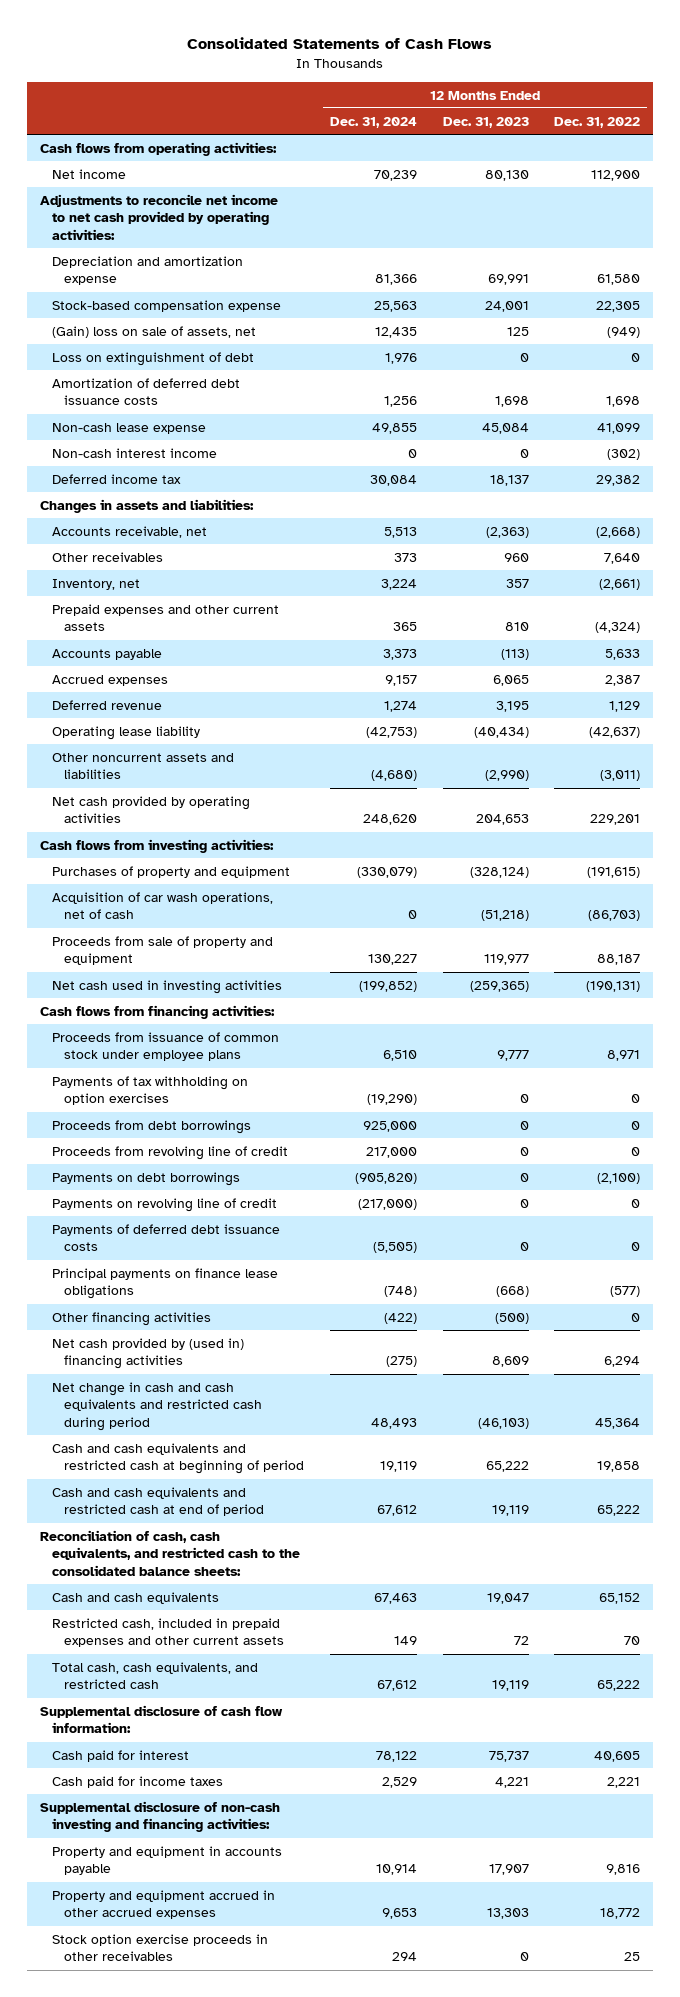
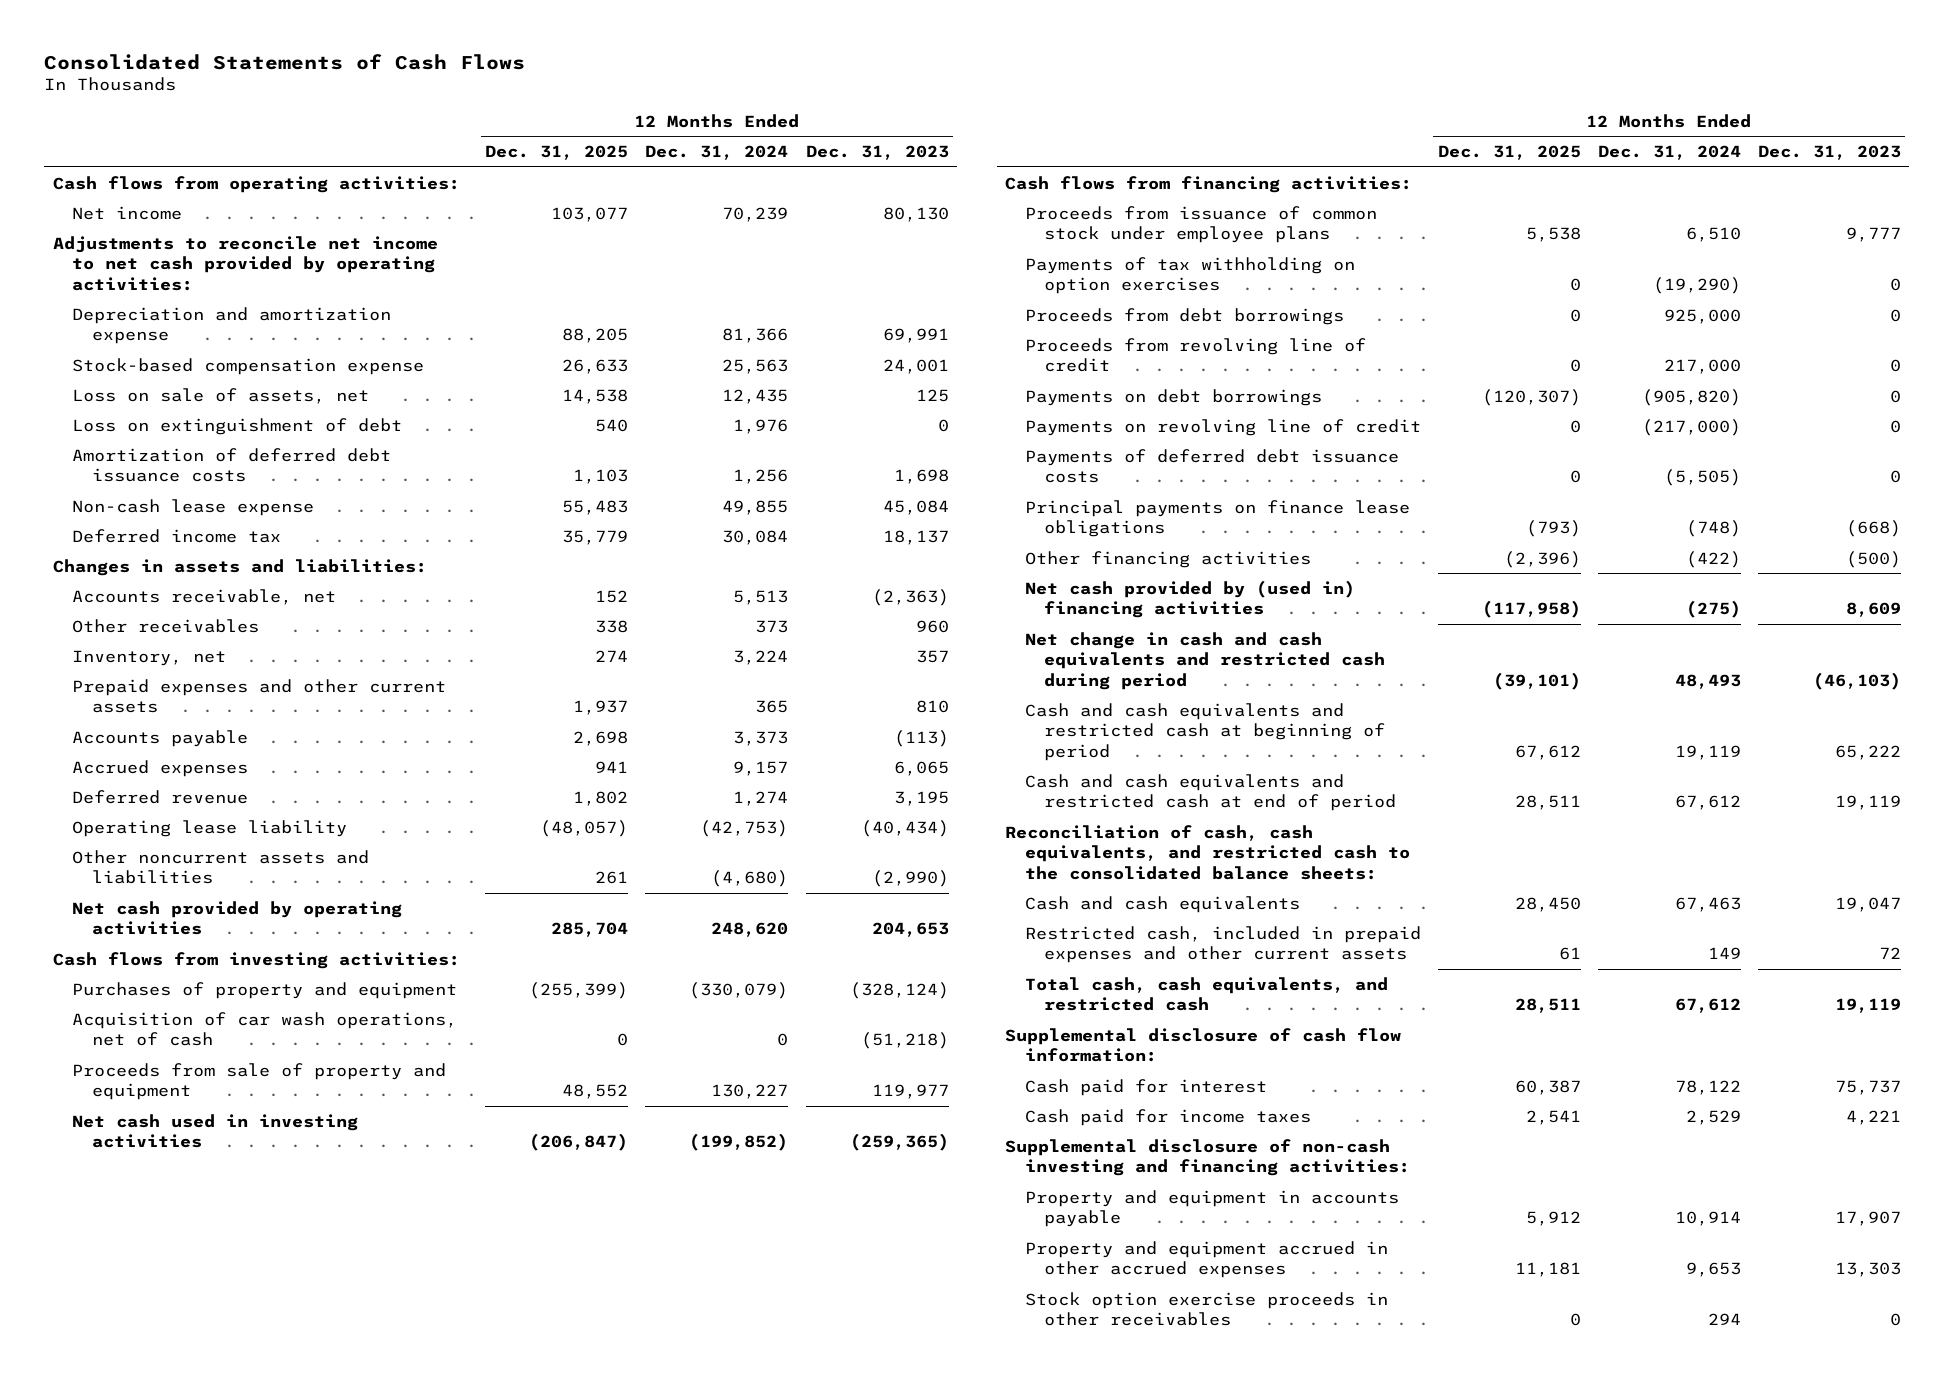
[554,116,641,128] Dec. 31, 2022 -> none
none -> [485,145,629,161] Dec. 31, 2025
[51,325,256,338] (Gain) loss on sale of assets, net -> [72,387,370,404] Loss on sale of assets, net
[51,447,217,458] Non-cash interest income -> none

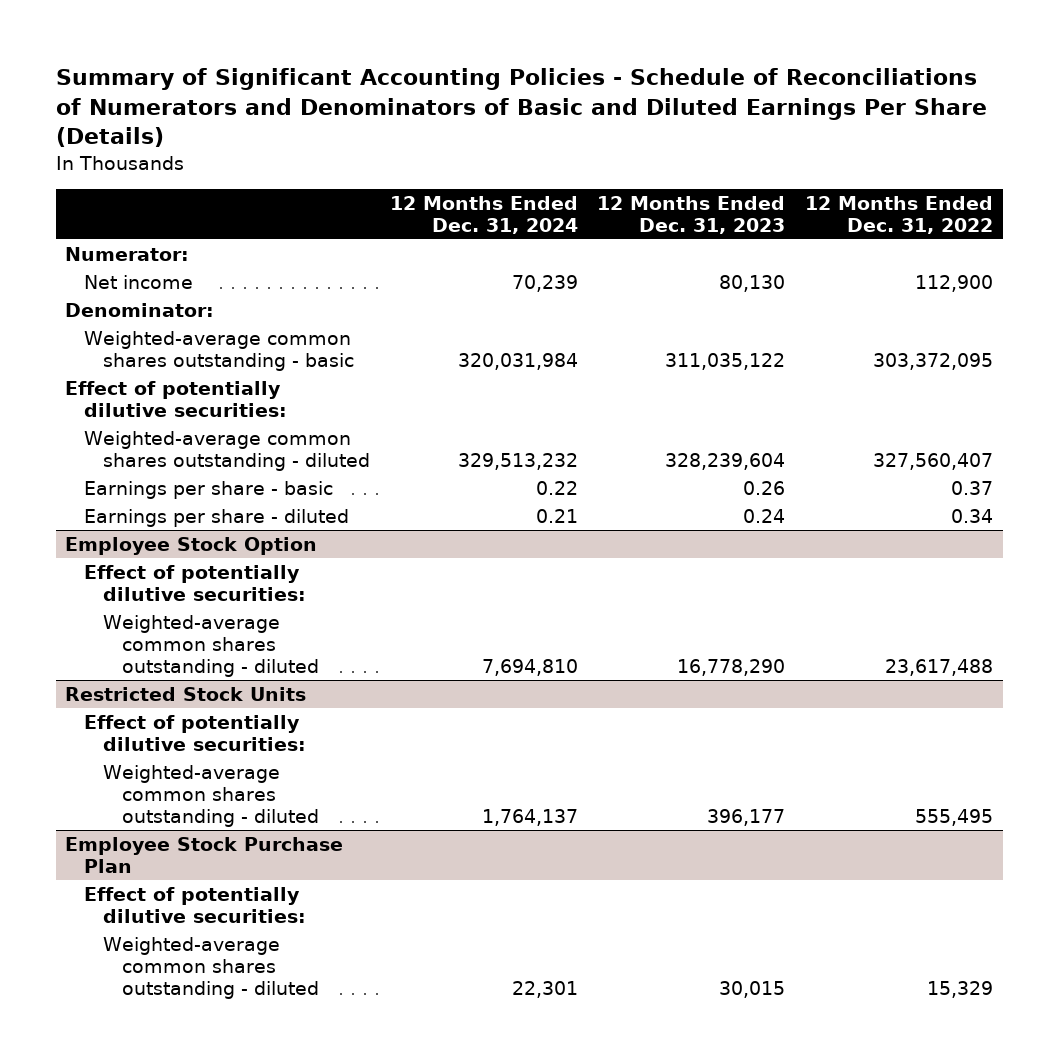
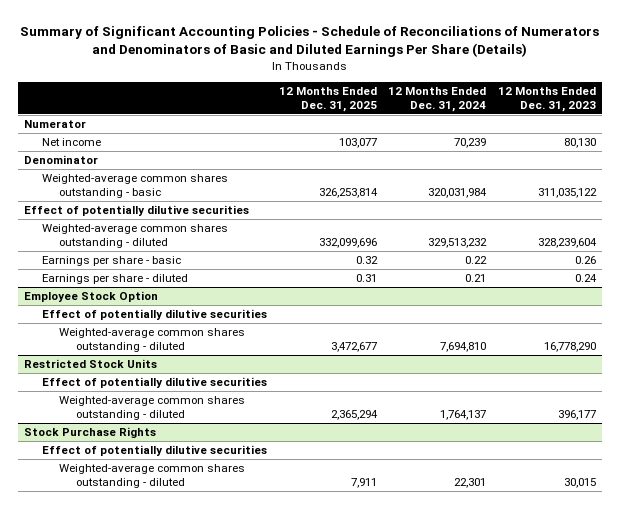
[805,195,994,234] 12 Months Ended Dec. 31, 2022 -> none
none -> [278,86,377,112] 12 Months Ended Dec. 31, 2025
[65,246,190,261] Numerator: -> [24,120,87,129] Numerator
[65,302,215,317] Denominator: -> [24,155,99,165] Denominator
[65,380,288,417] Effect of potentially dilutive securities: -> [24,205,250,217] Effect of potentially dilutive securities
[84,564,307,601] Effect of potentially dilutive securities: -> [41,309,267,321] Effect of potentially dilutive securities
[84,714,307,751] Effect of potentially dilutive securities: -> [41,377,267,389] Effect of potentially dilutive securities
[65,836,344,873] Employee Stock Purchase Plan -> none
none -> [24,427,157,439] Stock Purchase Rights
[84,886,307,923] Effect of potentially dilutive securities: -> [41,445,267,457] Effect of potentially dilutive securities

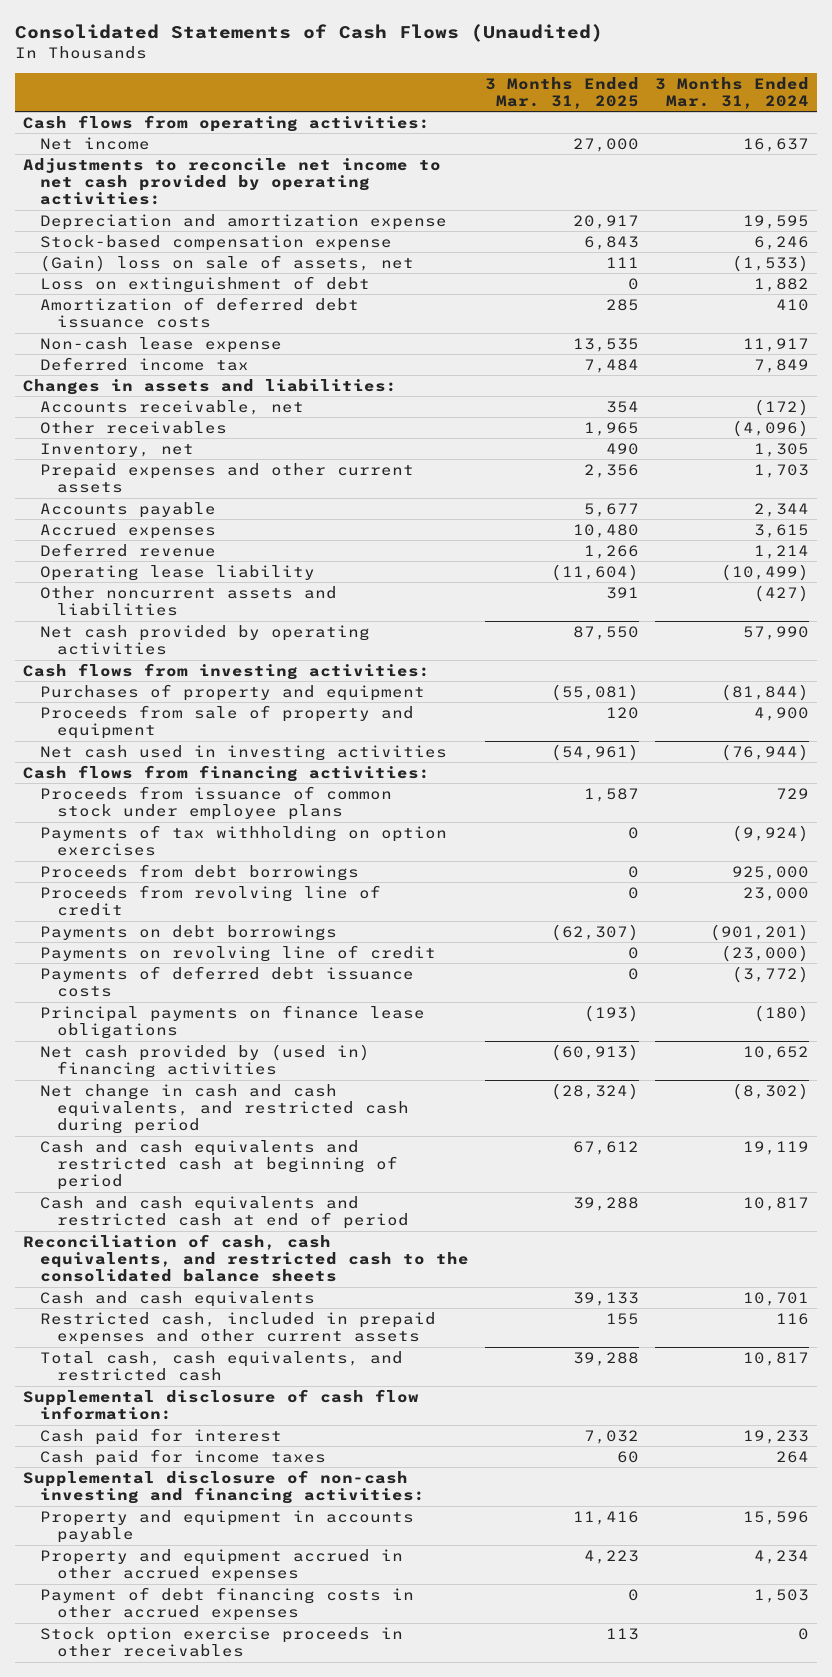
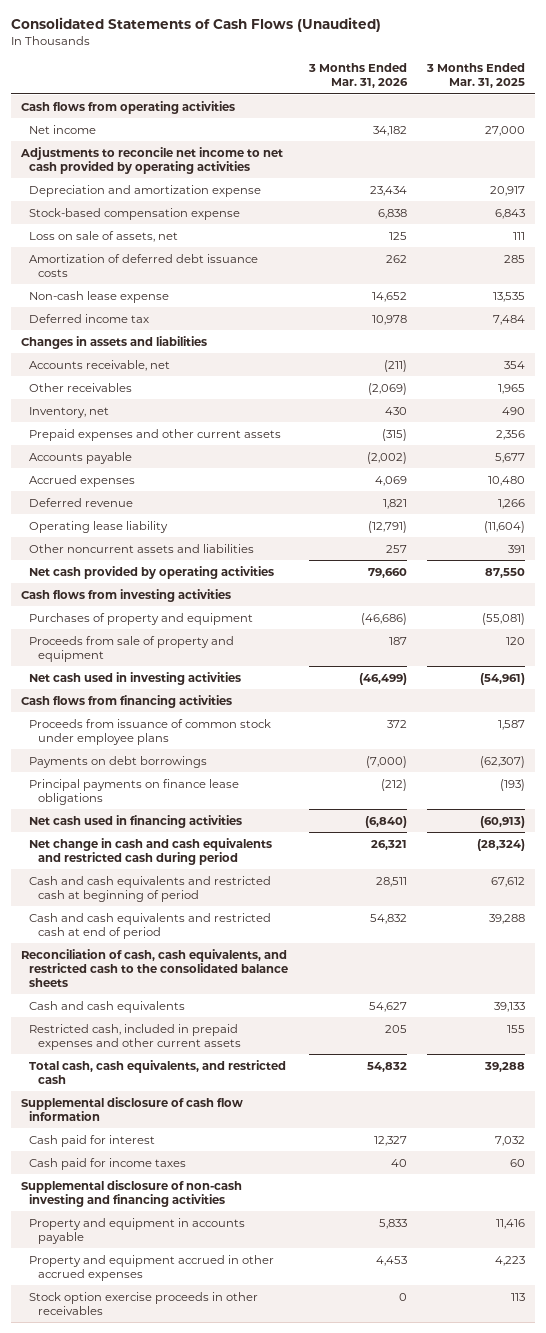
[655,76,810,109] 3 Months Ended Mar. 31, 2024 -> none
none -> [307,63,408,89] 3 Months Ended Mar. 31, 2026
[22,114,430,132] Cash flows from operating activities: -> [20,100,235,114] Cash flows from operating activities
[22,157,441,206] Adjustments to reconcile net income to net cash provided by operating activities: -> [19,146,283,174] Adjustments to reconcile net income to net cash provided by operating activities
[39,275,370,293] Loss on extinguishment of debt -> none
[39,254,414,272] (Gain) loss on sale of assets, net -> [29,230,179,242] Loss on sale of assets, net
[22,378,397,395] Changes in assets and liabilities: -> [20,335,207,349] Changes in assets and liabilities
[22,662,430,680] Cash flows from investing activities: -> [20,588,231,602] Cash flows from investing activities
[22,764,430,782] Cash flows from financing activities: -> [20,694,232,708] Cash flows from financing activities
[39,824,447,857] Payments of tax withholding on option exercises -> none
[39,863,359,881] Proceeds from debt borrowings -> none
[39,884,381,917] Proceeds from revolving line of credit -> none
[39,944,436,962] Payments on revolving line of credit -> none
[39,965,414,998] Payments of deferred debt issuance costs -> none
[39,1043,370,1079] Net cash provided by (used in) financing activities -> [29,814,243,828] Net cash used in financing activities
[39,1083,410,1135] Net change in cash and cash equivalents, and restricted cash during period -> [29,837,273,865] Net change in cash and cash equivalents and restricted cash during period
[22,1388,419,1421] Supplemental disclosure of cash flow information: -> [20,1096,243,1121] Supplemental disclosure of cash flow information
[22,1469,425,1505] Supplemental disclosure of non-cash investing and financing activities: -> [20,1179,242,1207] Supplemental disclosure of non-cash investing and financing activities
[39,1586,414,1622] Payment of debt financing costs in other accrued expenses -> none

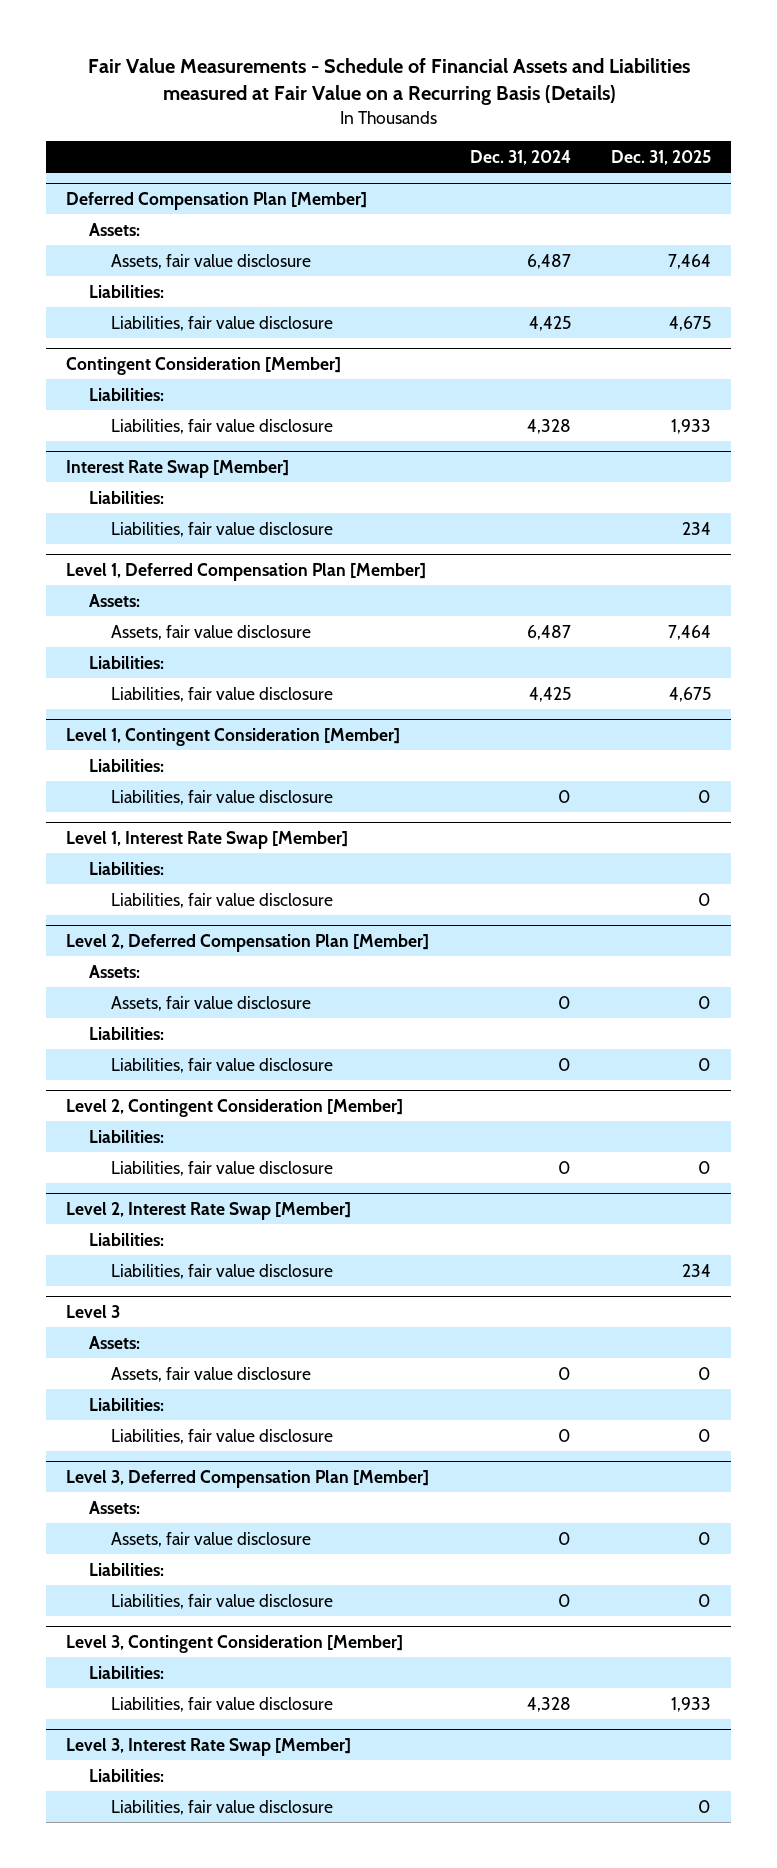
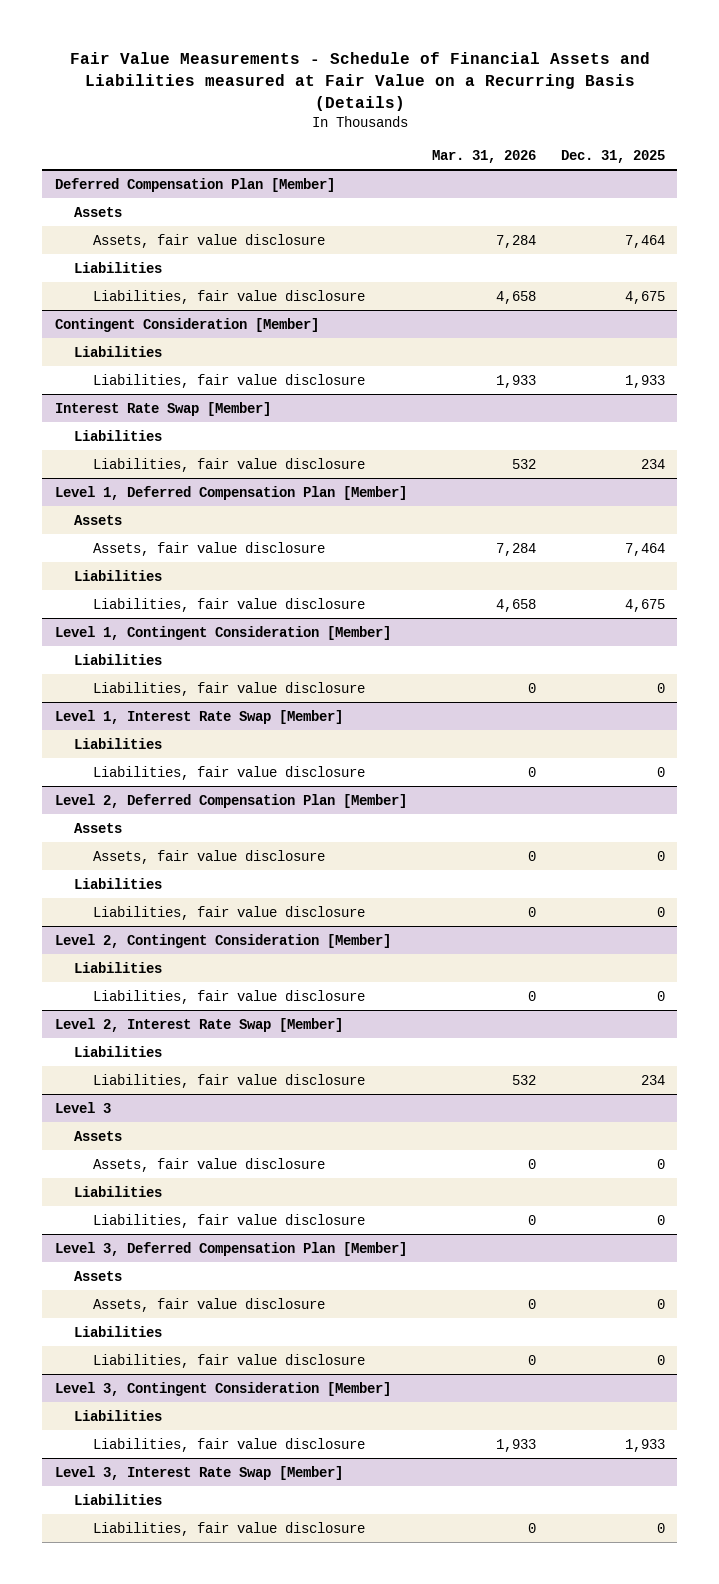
[469,149,571,165] Dec. 31, 2024 -> none
none -> [431,149,536,163] Mar. 31, 2026
[88,222,140,236] Assets: -> [73,206,122,217] Assets
[88,284,164,298] Liabilities: -> [73,261,162,273] Liabilities
[88,387,164,401] Liabilities: -> [73,345,162,357] Liabilities
[88,490,164,504] Liabilities: -> [73,429,162,441] Liabilities
[88,593,140,607] Assets: -> [73,514,122,525] Assets
[88,655,164,669] Liabilities: -> [73,569,162,581] Liabilities
[88,758,164,772] Liabilities: -> [73,653,162,665] Liabilities
[88,861,164,875] Liabilities: -> [73,737,162,749] Liabilities
[88,964,140,978] Assets: -> [73,822,122,833] Assets
[88,1026,164,1040] Liabilities: -> [73,877,162,889] Liabilities
[88,1129,164,1143] Liabilities: -> [73,961,162,973] Liabilities
[88,1232,164,1246] Liabilities: -> [73,1045,162,1057] Liabilities
[88,1335,140,1349] Assets: -> [73,1130,122,1141] Assets
[88,1397,164,1411] Liabilities: -> [73,1185,162,1197] Liabilities
[88,1500,140,1514] Assets: -> [73,1270,122,1281] Assets
[88,1562,164,1576] Liabilities: -> [73,1325,162,1337] Liabilities
[88,1665,164,1679] Liabilities: -> [73,1409,162,1421] Liabilities
[88,1768,164,1782] Liabilities: -> [73,1493,162,1505] Liabilities

